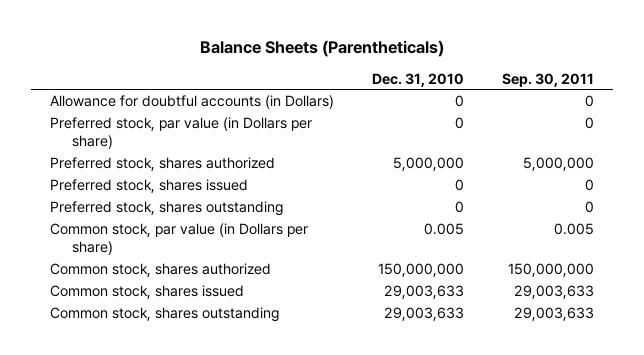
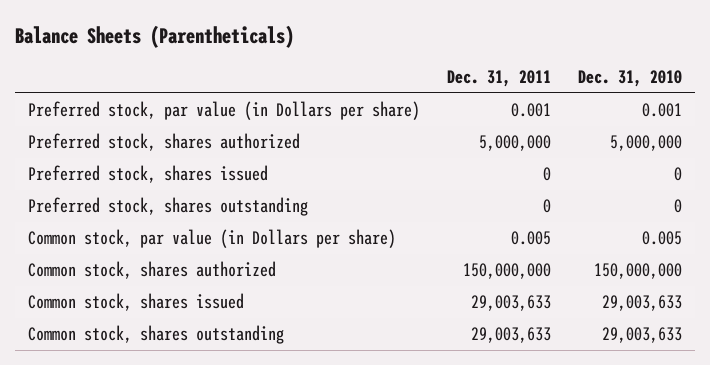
[502,72,595,87] Sep. 30, 2011 -> none
none -> [446,70,551,88] Dec. 31, 2011
[49,95,334,110] Allowance for doubtful accounts (in Dollars) -> none
[454,117,464,130] 0 -> [641,103,682,118] 0.001

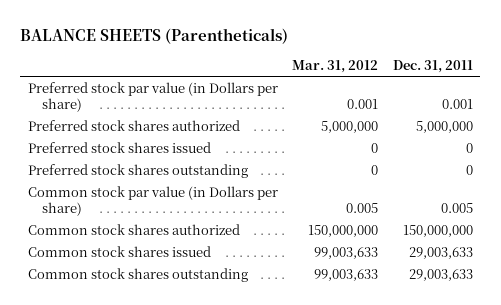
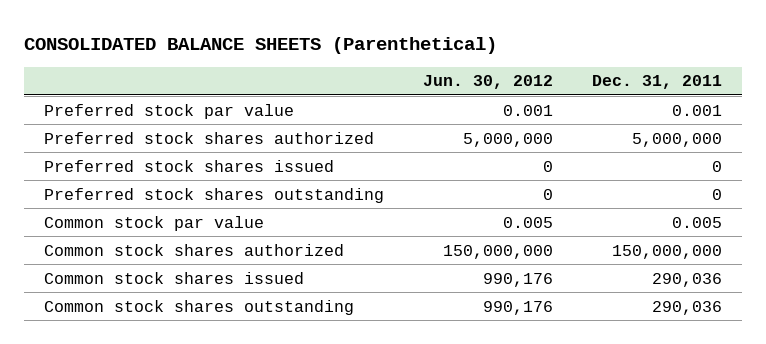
[20,27,289,44] BALANCE SHEETS (Parentheticals) -> [24,36,498,54] CONSOLIDATED BALANCE SHEETS (Parenthetical)
[292,59,379,73] Mar. 31, 2012 -> none
none -> [423,75,554,90] Jun. 30, 2012
[27,81,278,112] Preferred stock par value (in Dollars per share) -> [43,103,294,119] Preferred stock par value
[27,185,278,216] Common stock par value (in Dollars per share) -> [43,215,264,231] Common stock par value
[408,246,473,259] 29,003,633 -> [652,272,723,287] 290,036
[408,268,473,281] 29,003,633 -> [652,300,723,315] 290,036

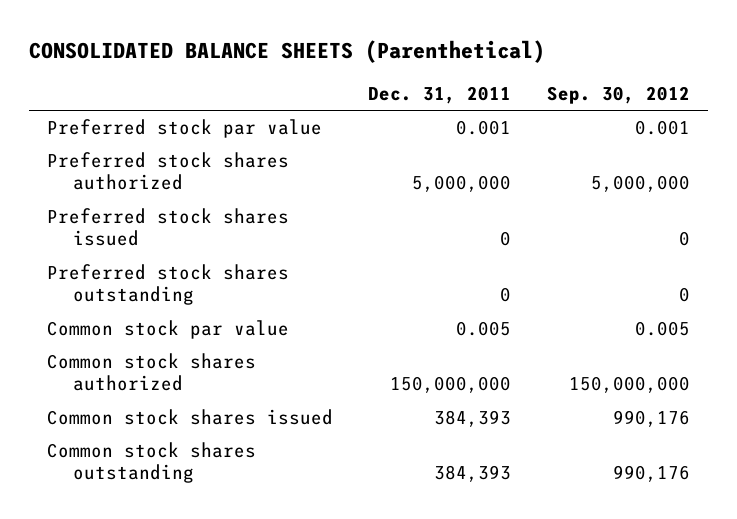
[423,75,554,90] Jun. 30, 2012 -> none
none -> [546,85,690,104] Sep. 30, 2012
[652,272,723,287] 290,036 -> [434,410,512,428] 384,393
[652,300,723,315] 290,036 -> [434,465,512,483] 384,393

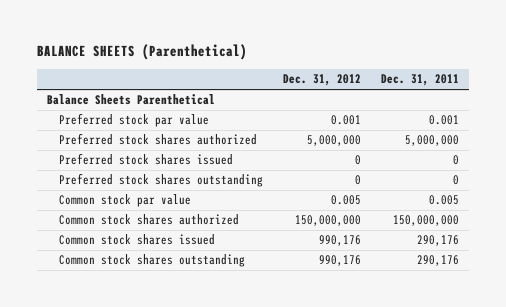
[29,40,546,64] CONSOLIDATED BALANCE SHEETS (Parenthetical) -> [36,44,247,61] BALANCE SHEETS (Parenthetical)
[546,85,690,104] Sep. 30, 2012 -> none
none -> [282,74,361,87] Dec. 31, 2012
none -> [46,94,215,106] Balance Sheets Parenthetical
[434,410,512,428] 384,393 -> [416,235,459,247] 290,176
[434,465,512,483] 384,393 -> [416,255,459,267] 290,176

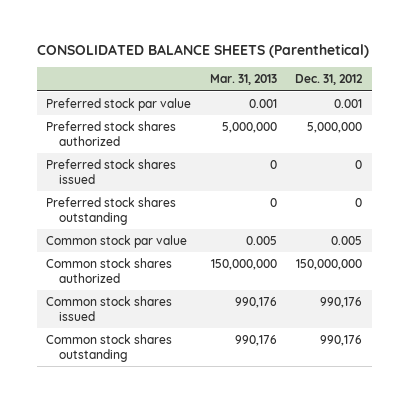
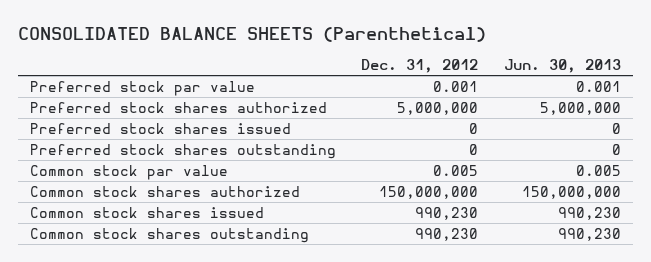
[209,74,277,86] Mar. 31, 2013 -> none
none -> [503,58,621,73] Jun. 30, 2013
[320,296,363,308] 990,176 -> [415,207,479,221] 990,230
[320,334,363,346] 990,176 -> [415,228,479,242] 990,230

